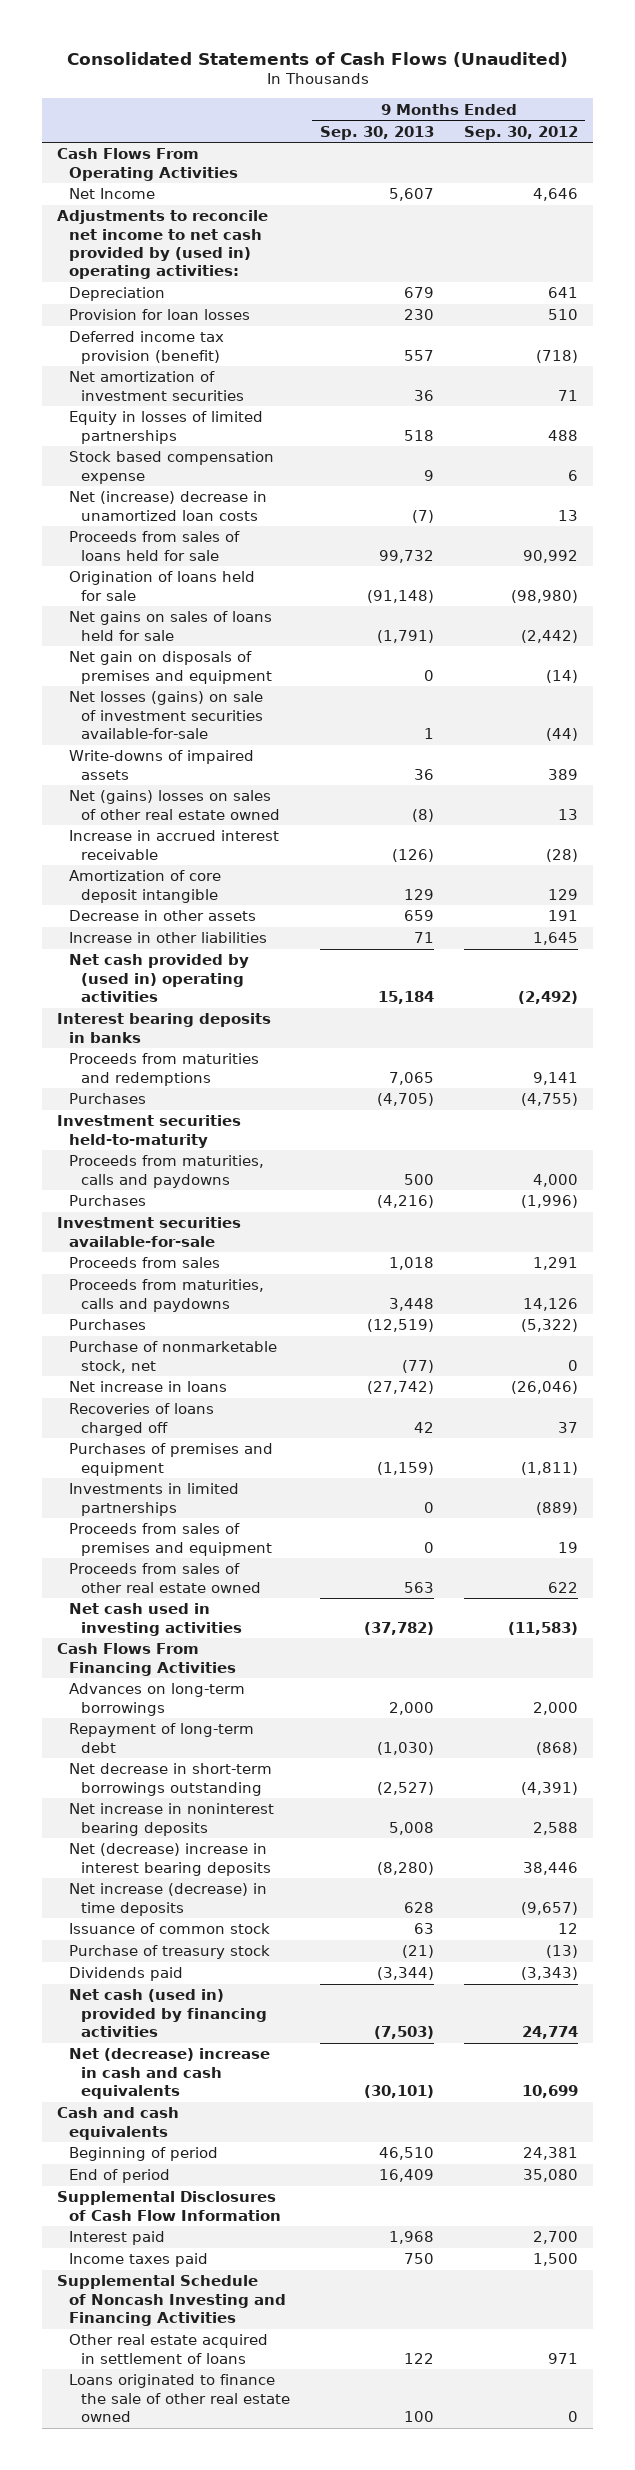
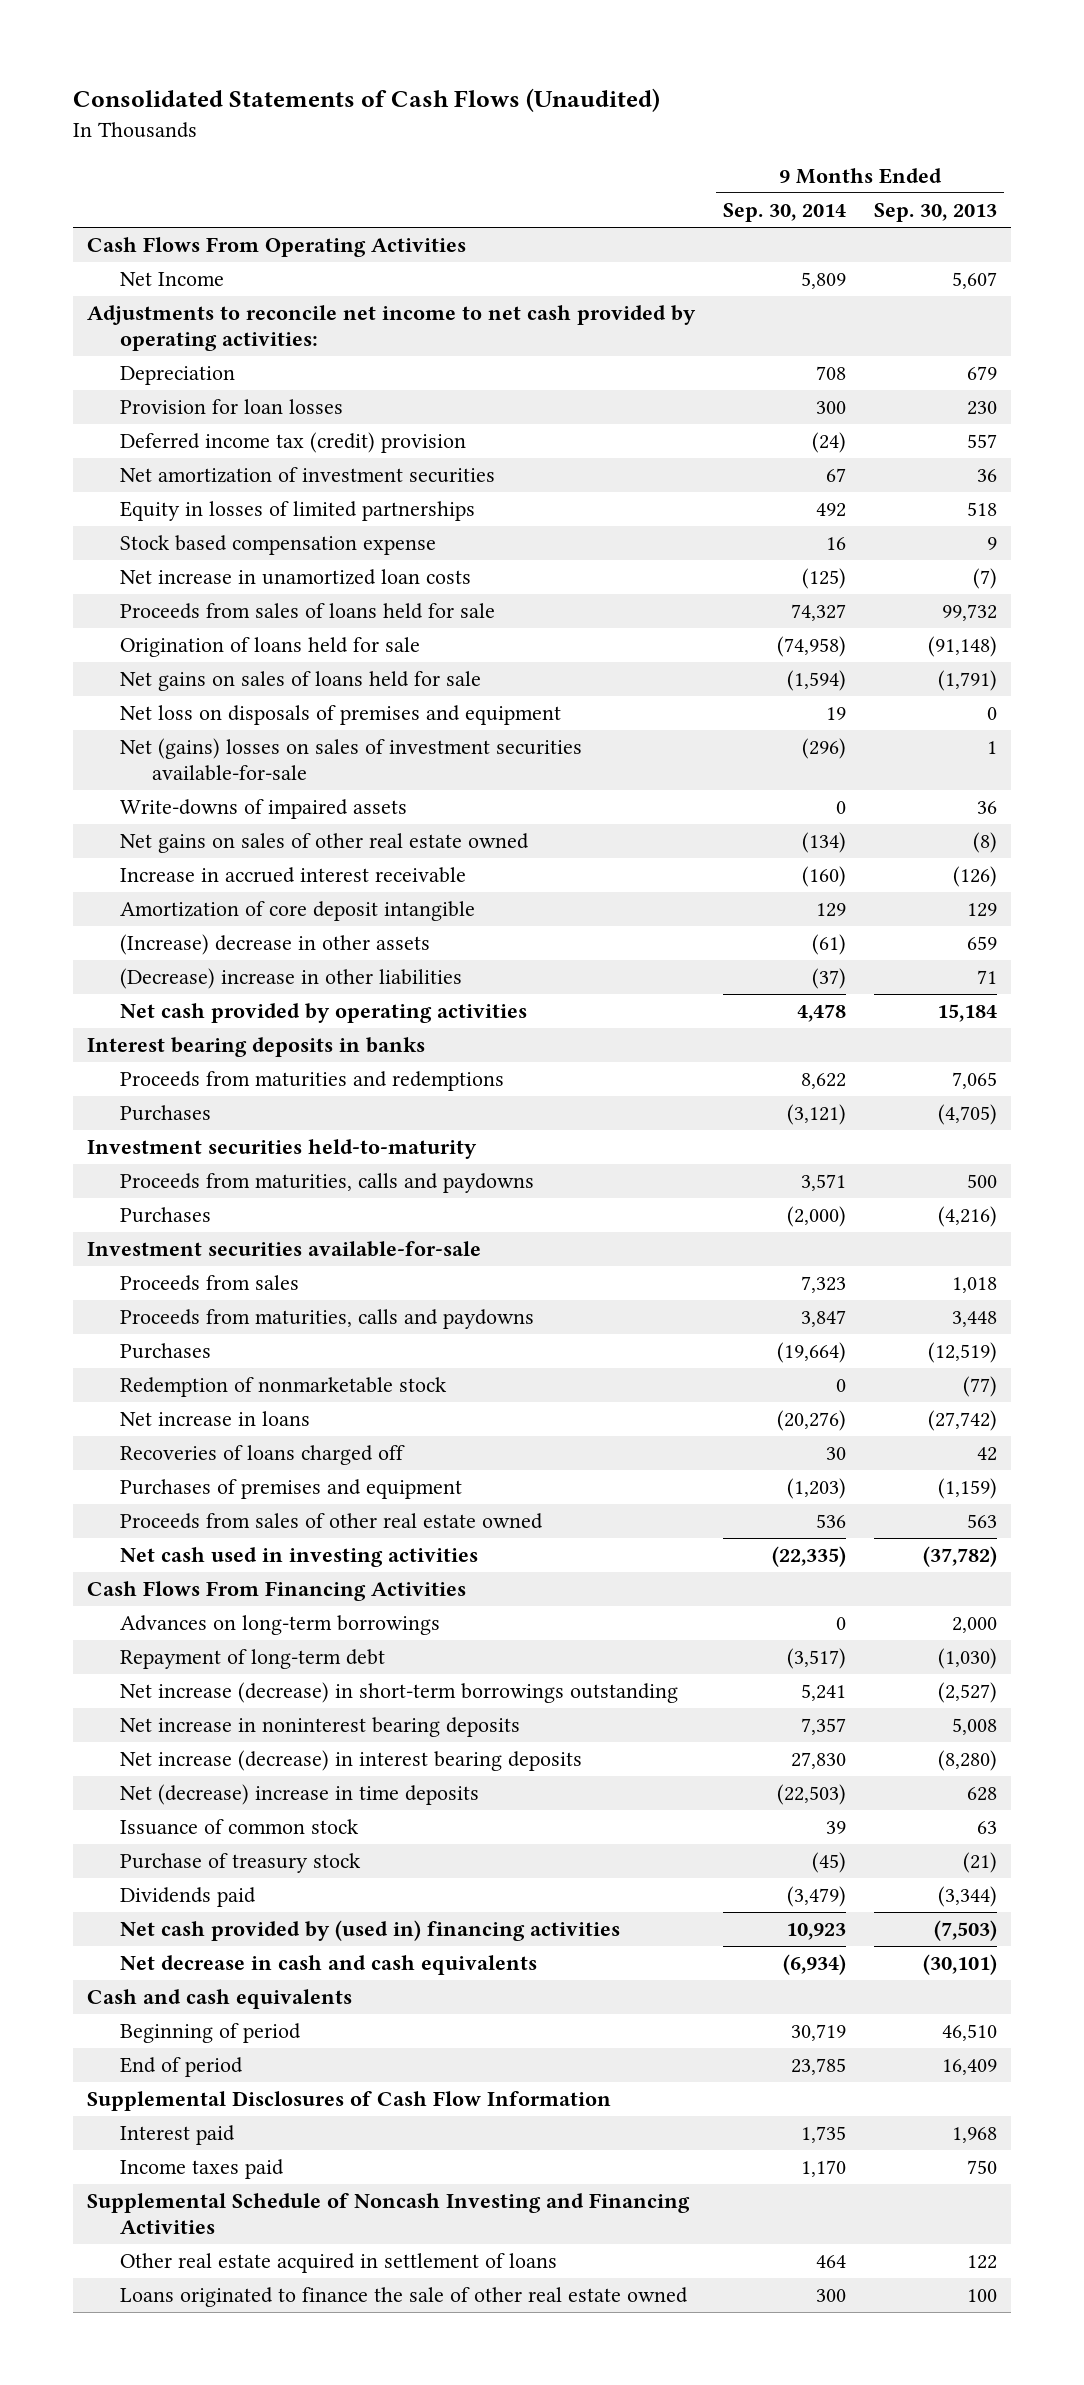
[463,125,578,140] Sep. 30, 2012 -> none
none -> [722,203,846,223] Sep. 30, 2014
[57,210,269,280] Adjustments to reconcile net income to net cash provided by (used in) operating activities: -> [87,305,697,351] Adjustments to reconcile net income to net cash provided by operating activities:
[69,331,225,364] Deferred income tax provision (benefit) -> [119,432,466,454] Deferred income tax (credit) provision
[69,491,268,521] Net (increase) decrease in unamortized loan costs -> [119,569,471,586] Net increase in unamortized loan costs
[69,651,272,684] Net gain on disposals of premises and equipment -> [119,705,561,726] Net loss on disposals of premises and equipment
[69,691,264,739] Net losses (gains) on sale of investment securities available-for-sale -> [119,738,582,781] Net (gains) losses on sales of investment securities available-for-sale
[69,790,280,820] Net (gains) losses on sales of other real estate owned -> [119,833,529,854] Net gains on sales of other real estate owned
[69,910,257,922] Decrease in other assets -> [119,934,430,956] (Increase) decrease in other assets
[69,932,268,944] Increase in other liabilities -> [119,968,462,990] (Decrease) increase in other liabilities
[69,954,250,1002] Net cash provided by (used in) operating activities -> [119,1003,527,1024] Net cash provided by operating activities
[69,1341,278,1373] Purchase of nonmarketable stock, net -> [119,1377,447,1398] Redemption of nonmarketable stock
[69,1483,240,1516] Investments in limited partnerships -> none
[69,1523,272,1556] Proceeds from sales of premises and equipment -> none
[69,1763,273,1796] Net decrease in short-term borrowings outstanding -> [119,1682,678,1704] Net increase (decrease) in short-term borrowings outstanding
[69,1843,271,1876] Net (decrease) increase in interest bearing deposits -> [119,1750,582,1772] Net increase (decrease) in interest bearing deposits
[69,1883,268,1916] Net increase (decrease) in time deposits -> [119,1784,479,1806] Net (decrease) increase in time deposits
[69,1989,267,2037] Net cash (used in) provided by financing activities -> [119,1920,620,1942] Net cash provided by (used in) financing activities
[69,2048,271,2099] Net (decrease) increase in cash and cash equivalents -> [119,1955,537,1976] Net decrease in cash and cash equivalents

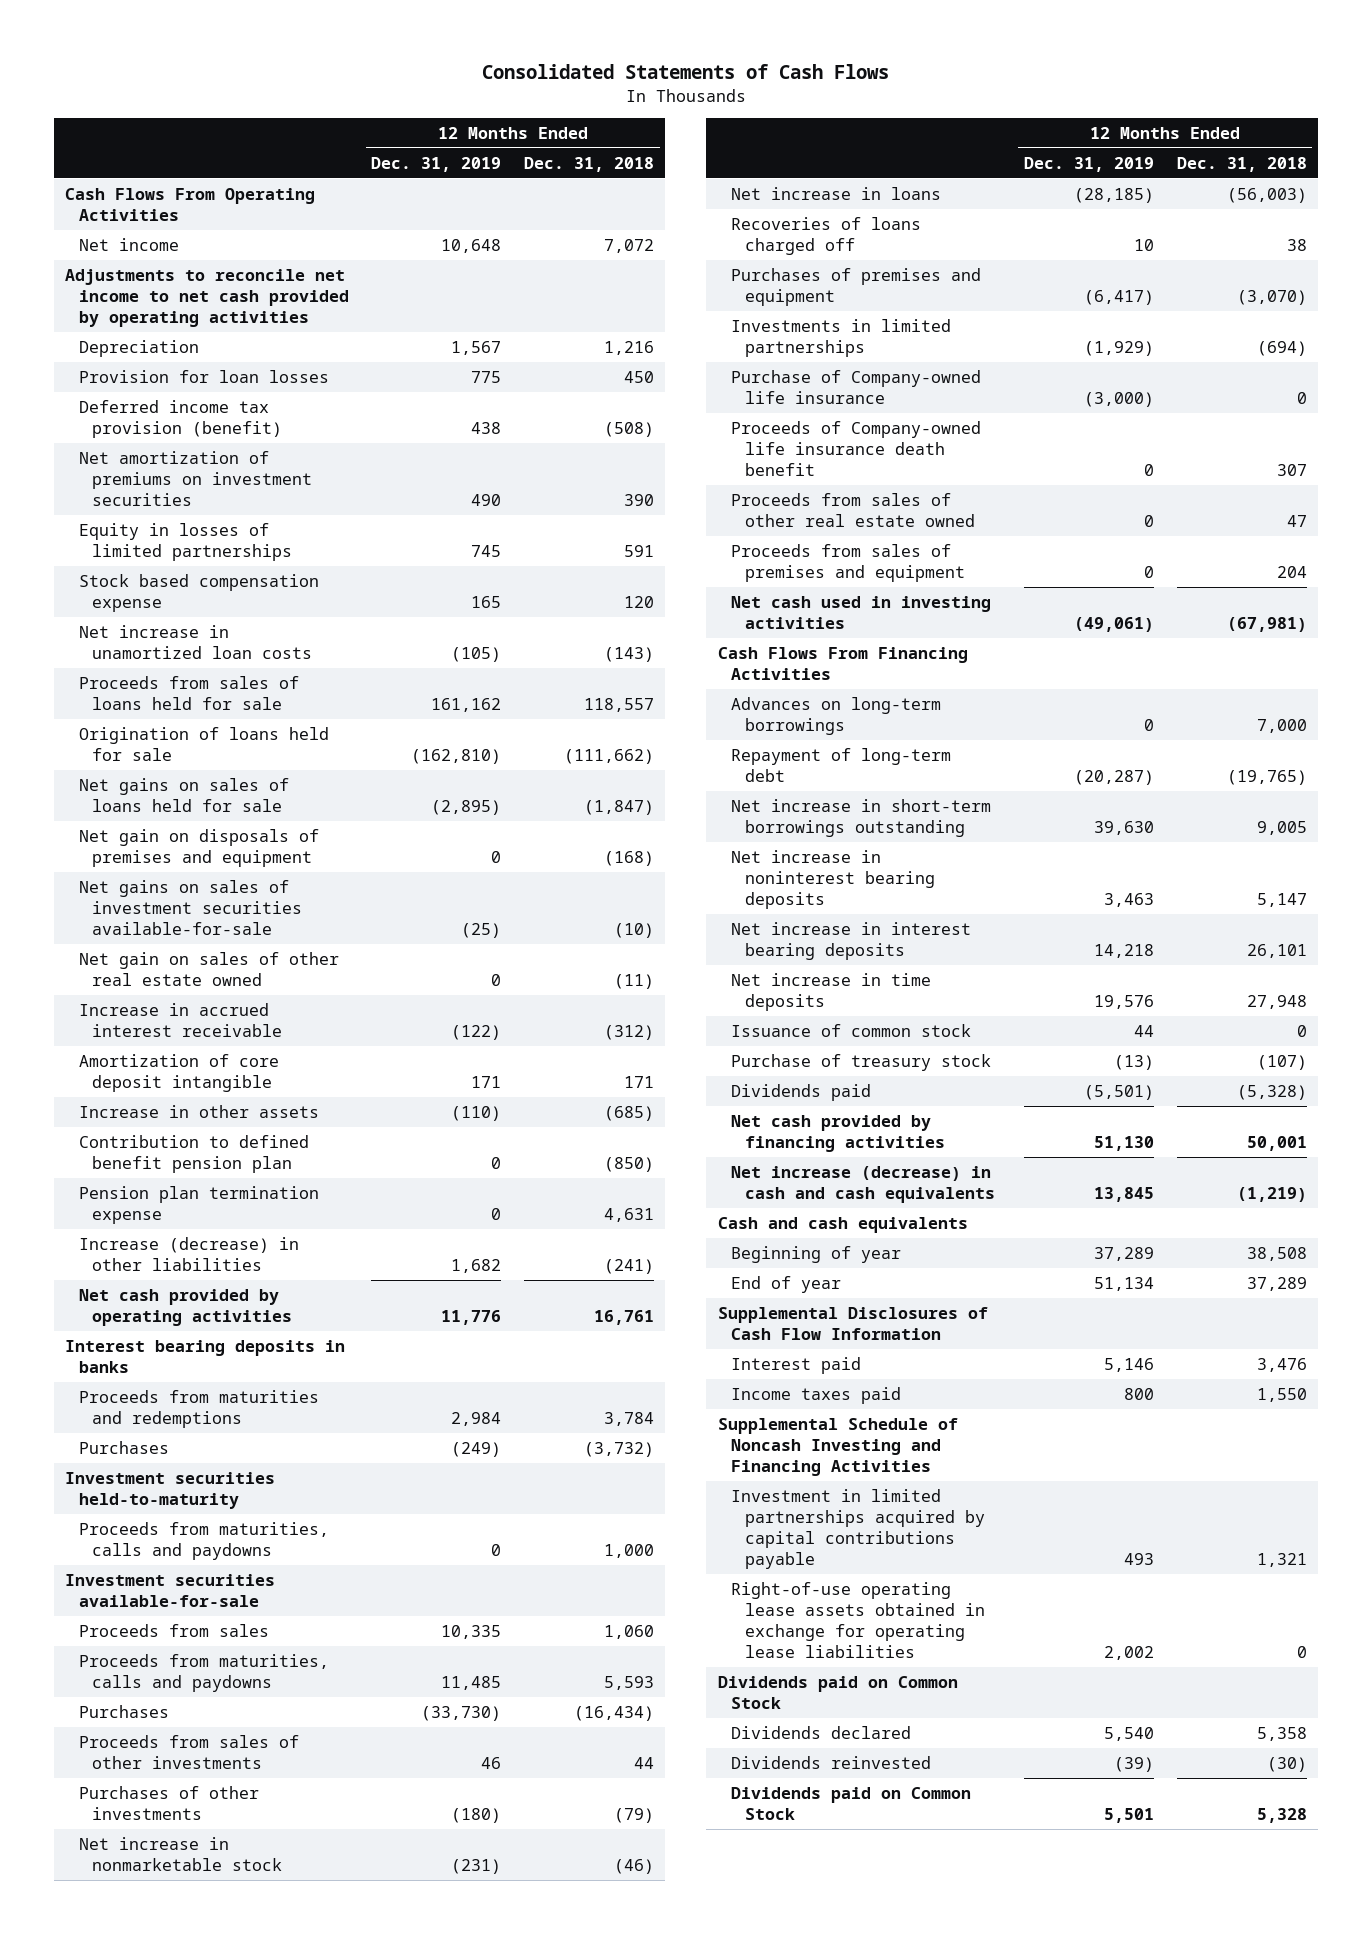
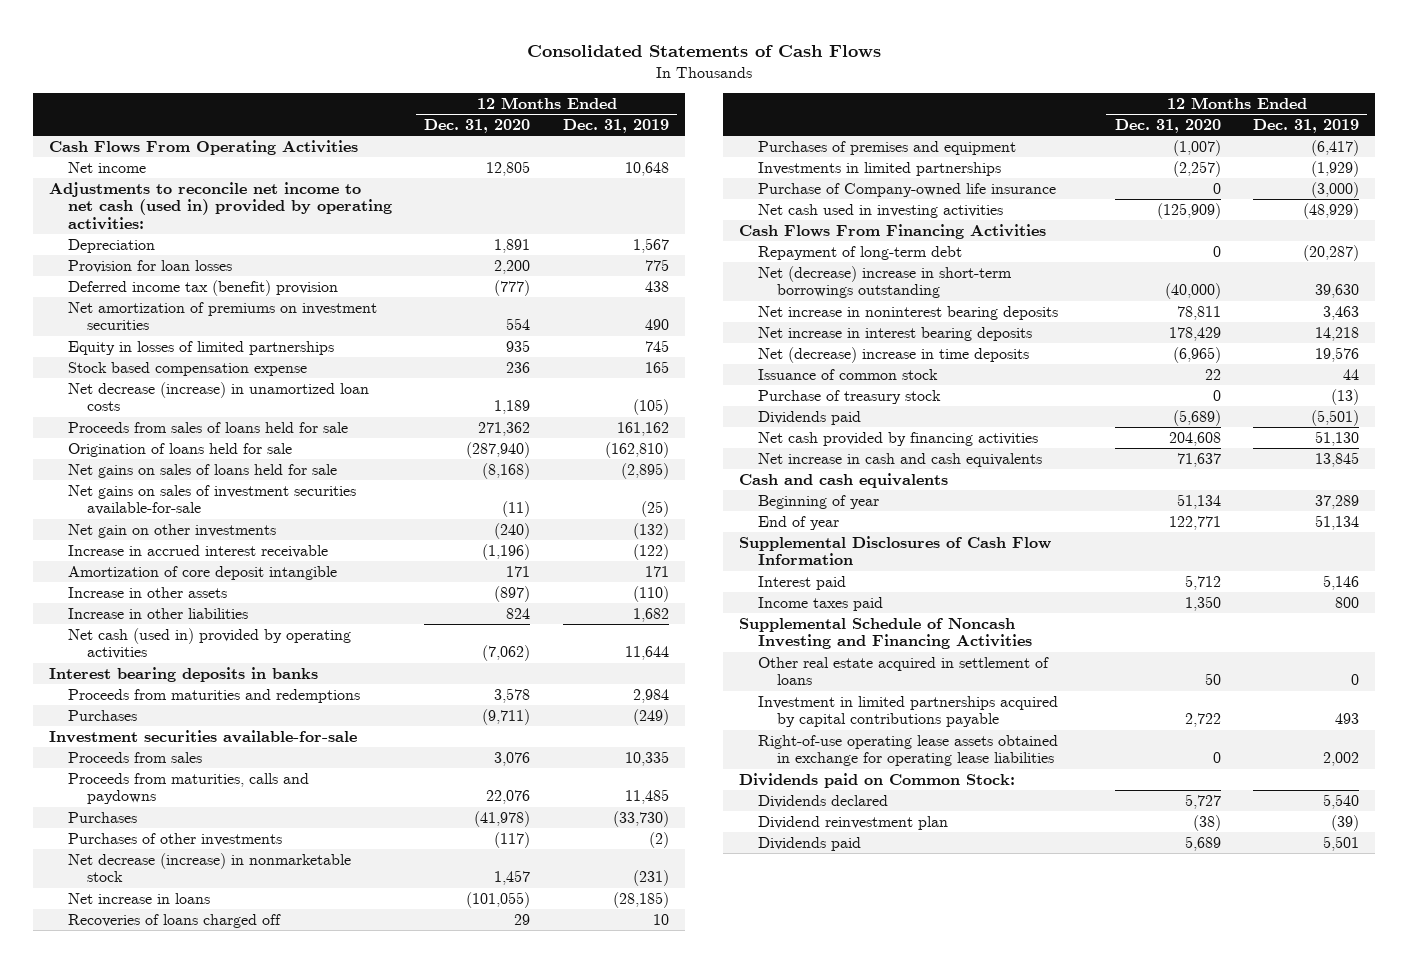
[523,156,654,172] Dec. 31, 2018 -> none
none -> [424,119,531,134] Dec. 31, 2020
[65,268,349,328] Adjustments to reconcile net income to net cash provided by operating activities -> [49,181,393,231] Adjustments to reconcile net income to net cash (used in) provided by operating activities:
[78,399,283,438] Deferred income tax provision (benefit) -> [68,279,339,296] Deferred income tax (benefit) provision
[78,624,313,659] Net increase in unamortized loan costs -> [68,381,370,412] Net decrease (increase) in unamortized loan costs
[78,828,319,867] Net gain on disposals of premises and equipment -> none
[78,951,339,986] Net gain on sales of other real estate owned -> none
none -> [68,523,277,538] Net gain on other investments
[78,1134,309,1173] Contribution to defined benefit pension plan -> none
[78,1185,319,1224] Pension plan termination expense -> none
[78,1236,299,1271] Increase (decrease) in other liabilities -> [68,607,249,619] Increase in other liabilities
[78,1288,293,1326] Net cash provided by operating activities -> [68,627,352,660] Net cash (used in) provided by operating activities
[441,1309,502,1325] 11,776 -> [624,646,669,661] 11,644
[65,1471,276,1509] Investment securities held-to-maturity -> none
[78,1521,329,1560] Proceeds from maturities, calls and paydowns -> none
[78,1734,299,1769] Proceeds from sales of other investments -> none
[451,1807,502,1823] (180) -> [648,831,669,848] (2)
[78,1836,283,1871] Net increase in nonmarketable stock -> [68,852,352,883] Net decrease (increase) in nonmarketable stock
[731,420,982,477] Proceeds of Company-owned life insurance death benefit -> none
[731,492,975,527] Proceeds from sales of other real estate owned -> none
[731,543,965,582] Proceeds from sales of premises and equipment -> none
[1074,616,1155,632] (49,061) -> [1302,202,1359,219] (48,929)
[731,696,942,735] Advances on long-term borrowings -> none
[731,798,992,837] Net increase in short-term borrowings outstanding -> [758,265,1013,299] Net (decrease) increase in short-term borrowings outstanding
[731,972,932,1011] Net increase in time deposits -> [758,346,1030,363] Net (decrease) increase in time deposits
[731,1165,995,1203] Net increase (decrease) in cash and cash equivalents -> [758,452,1043,467] Net increase in cash and cash equivalents
none -> [758,656,1050,686] Other real estate acquired in settlement of loans
[717,1675,958,1709] Dividends paid on Common Stock -> [739,772,1016,788] Dividends paid on Common Stock:
[731,1755,932,1769] Dividends reinvested -> none
none -> [758,815,949,830] Dividend reinvestment plan
[731,1786,972,1820] Dividends paid on Common Stock -> [758,836,862,851] Dividends paid

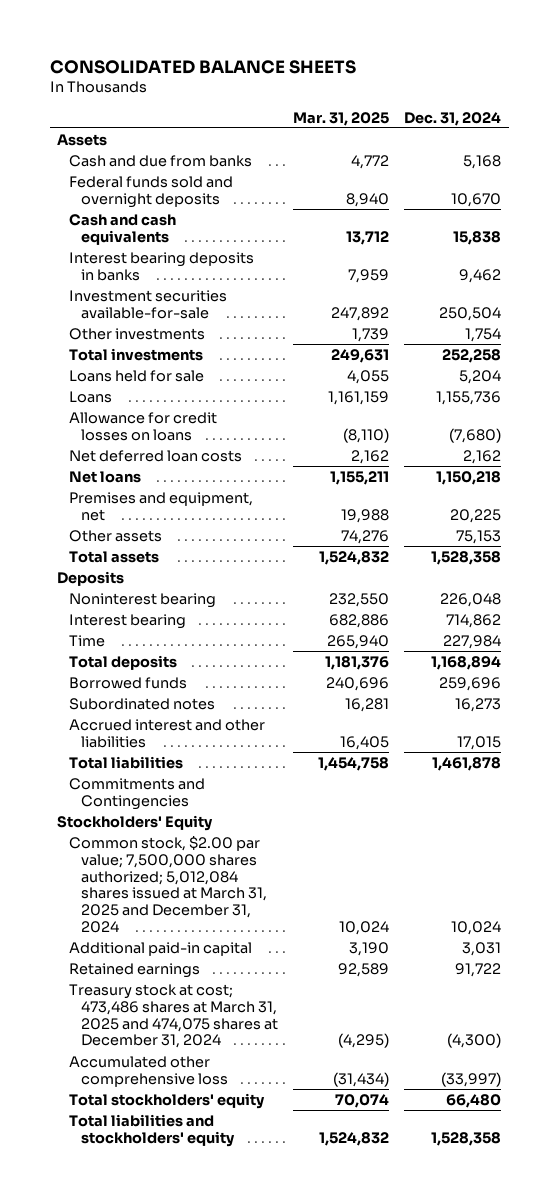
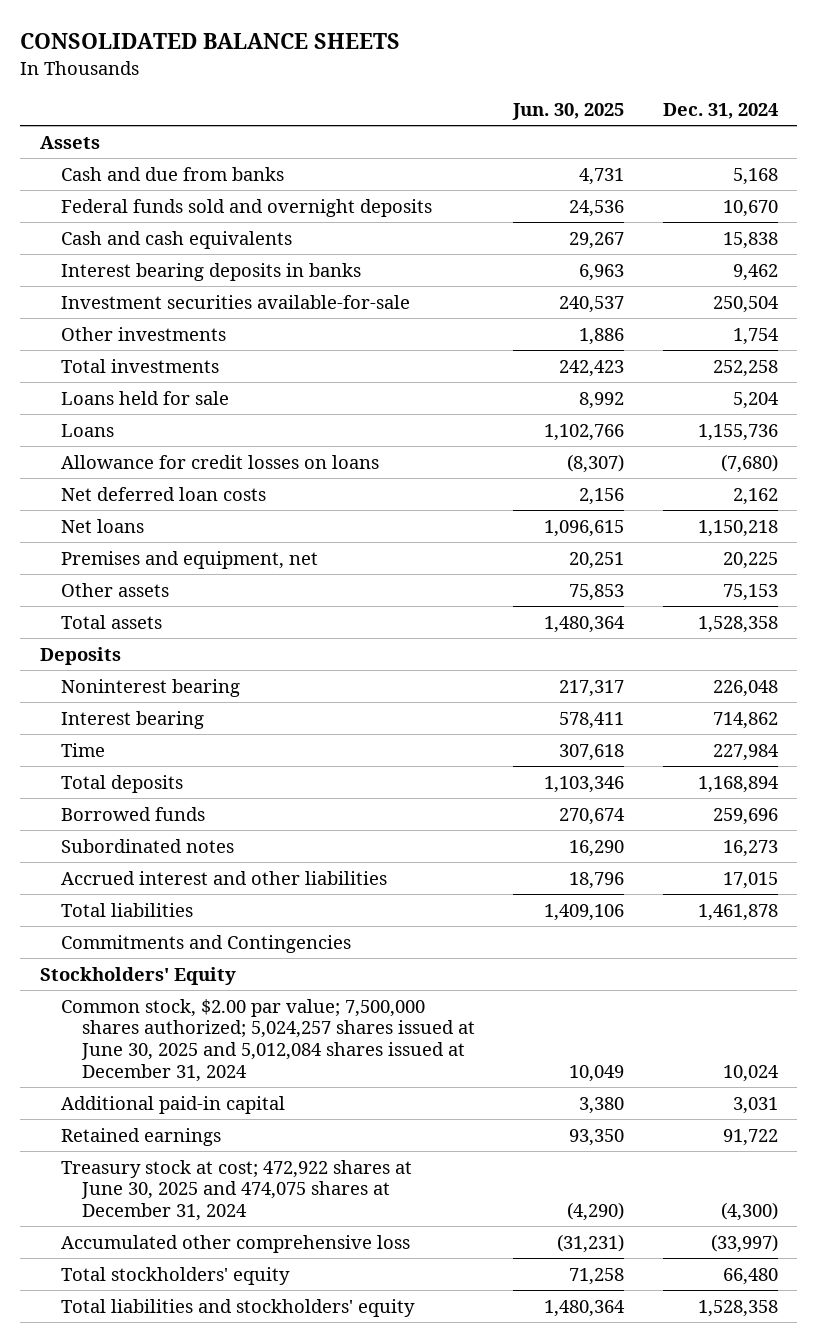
[293,111,390,126] Mar. 31, 2025 -> none
none -> [512,102,625,120] Jun. 30, 2025
[69,835,268,934] Common stock, $2.00 par value; 7,500,000 shares authorized; 5,012,084 shares issued at March 31, 2025 and December 31, 2024 -> [60,998,475,1082] Common stock, $2.00 par value; 7,500,000 shares authorized; 5,024,257 shares issued at June 30, 2025 and 5,012,084 shares issued at December 31, 2024
[69,983,279,1049] Treasury stock at cost; 473,486 shares at March 31, 2025 and 474,075 shares at December 31, 2024 -> [60,1159,412,1221] Treasury stock at cost; 472,922 shares at June 30, 2025 and 474,075 shares at December 31, 2024

